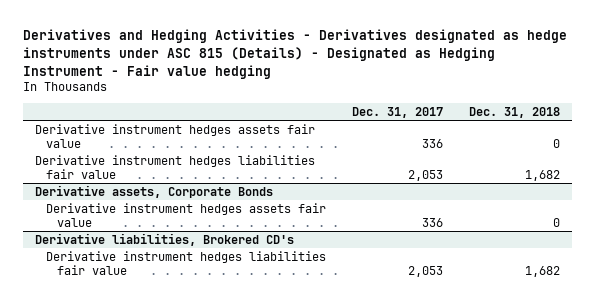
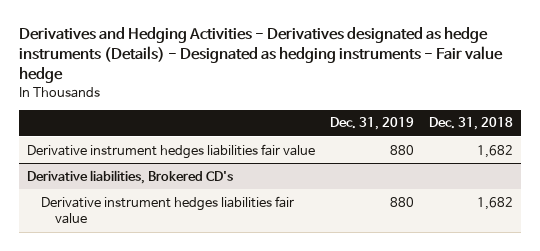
[22,29,567,79] Derivatives and Hedging Activities - Derivatives designated as hedge instruments under ASC 815 (Details) - Designated as Hedging Instrument - Fair value hedging -> [19,27,504,84] Derivatives and Hedging Activities - Derivatives designated as hedge instruments (Details) - Designated as hedging instruments - Fair value hedge
[351,106,443,118] Dec. 31, 2017 -> none
none -> [330,117,415,131] Dec. 31, 2019
[35,123,316,148] Derivative instrument hedges assets fair value -> none
[35,184,274,198] Derivative assets, Corporate Bonds -> none
[46,202,327,227] Derivative instrument hedges assets fair value -> none

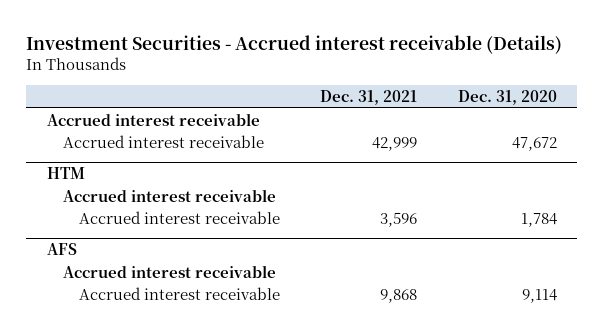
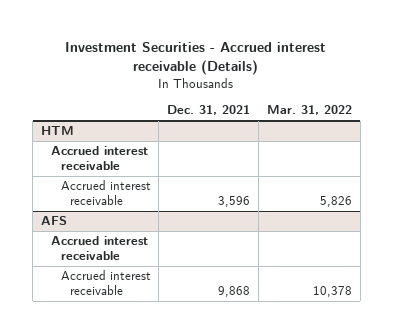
[457,89,557,105] Dec. 31, 2020 -> none
none -> [266,105,352,116] Mar. 31, 2022
[46,112,260,126] Accrued interest receivable -> none
[62,134,264,148] Accrued interest receivable -> none

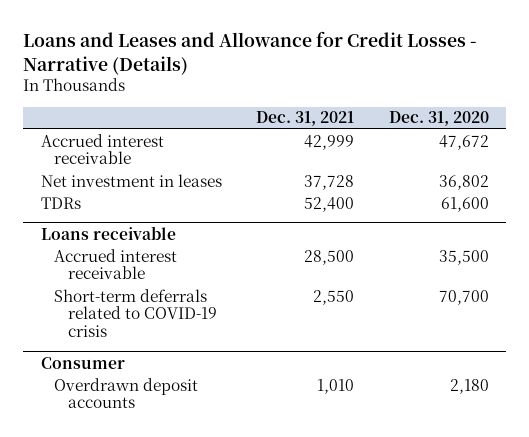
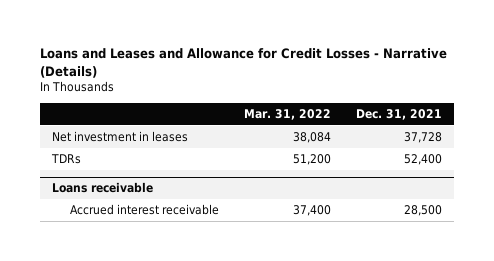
[388,111,489,127] Dec. 31, 2020 -> none
none -> [243,108,331,120] Mar. 31, 2022
[40,133,164,165] Accrued interest receivable -> none
[54,288,218,338] Short-term deferrals related to COVID-19 crisis -> none
[40,356,125,369] Consumer -> none
[54,377,199,409] Overdrawn deposit accounts -> none

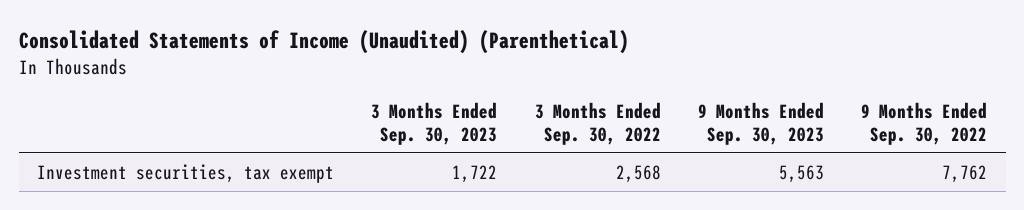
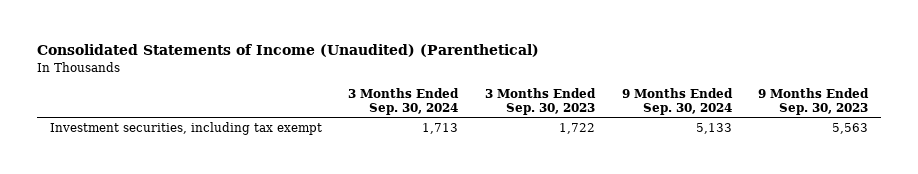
[534,101,661,146] 3 Months Ended Sep. 30, 2022 -> none
[860,101,987,146] 9 Months Ended Sep. 30, 2022 -> none
none -> [348,87,460,115] 3 Months Ended Sep. 30, 2024
none -> [621,87,733,115] 9 Months Ended Sep. 30, 2024
[37,164,335,184] Investment securities, tax exempt -> [49,121,322,135] Investment securities, including tax exempt

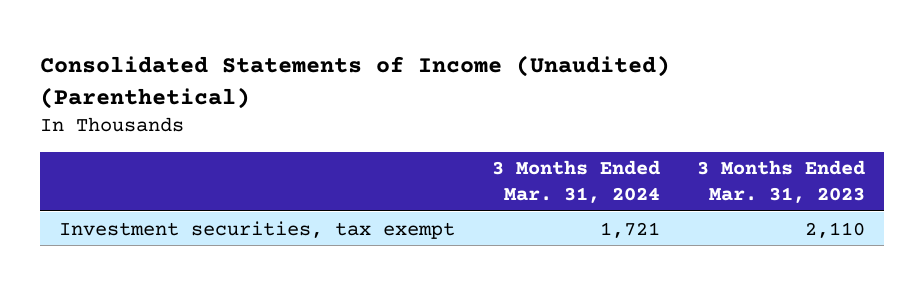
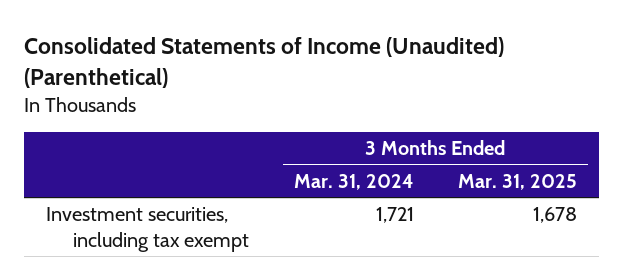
[696,160,865,204] 3 Months Ended Mar. 31, 2023 -> none
none -> [458,173,578,190] Mar. 31, 2025
[58,220,455,239] Investment securities, tax exempt -> [45,207,250,252] Investment securities, including tax exempt

